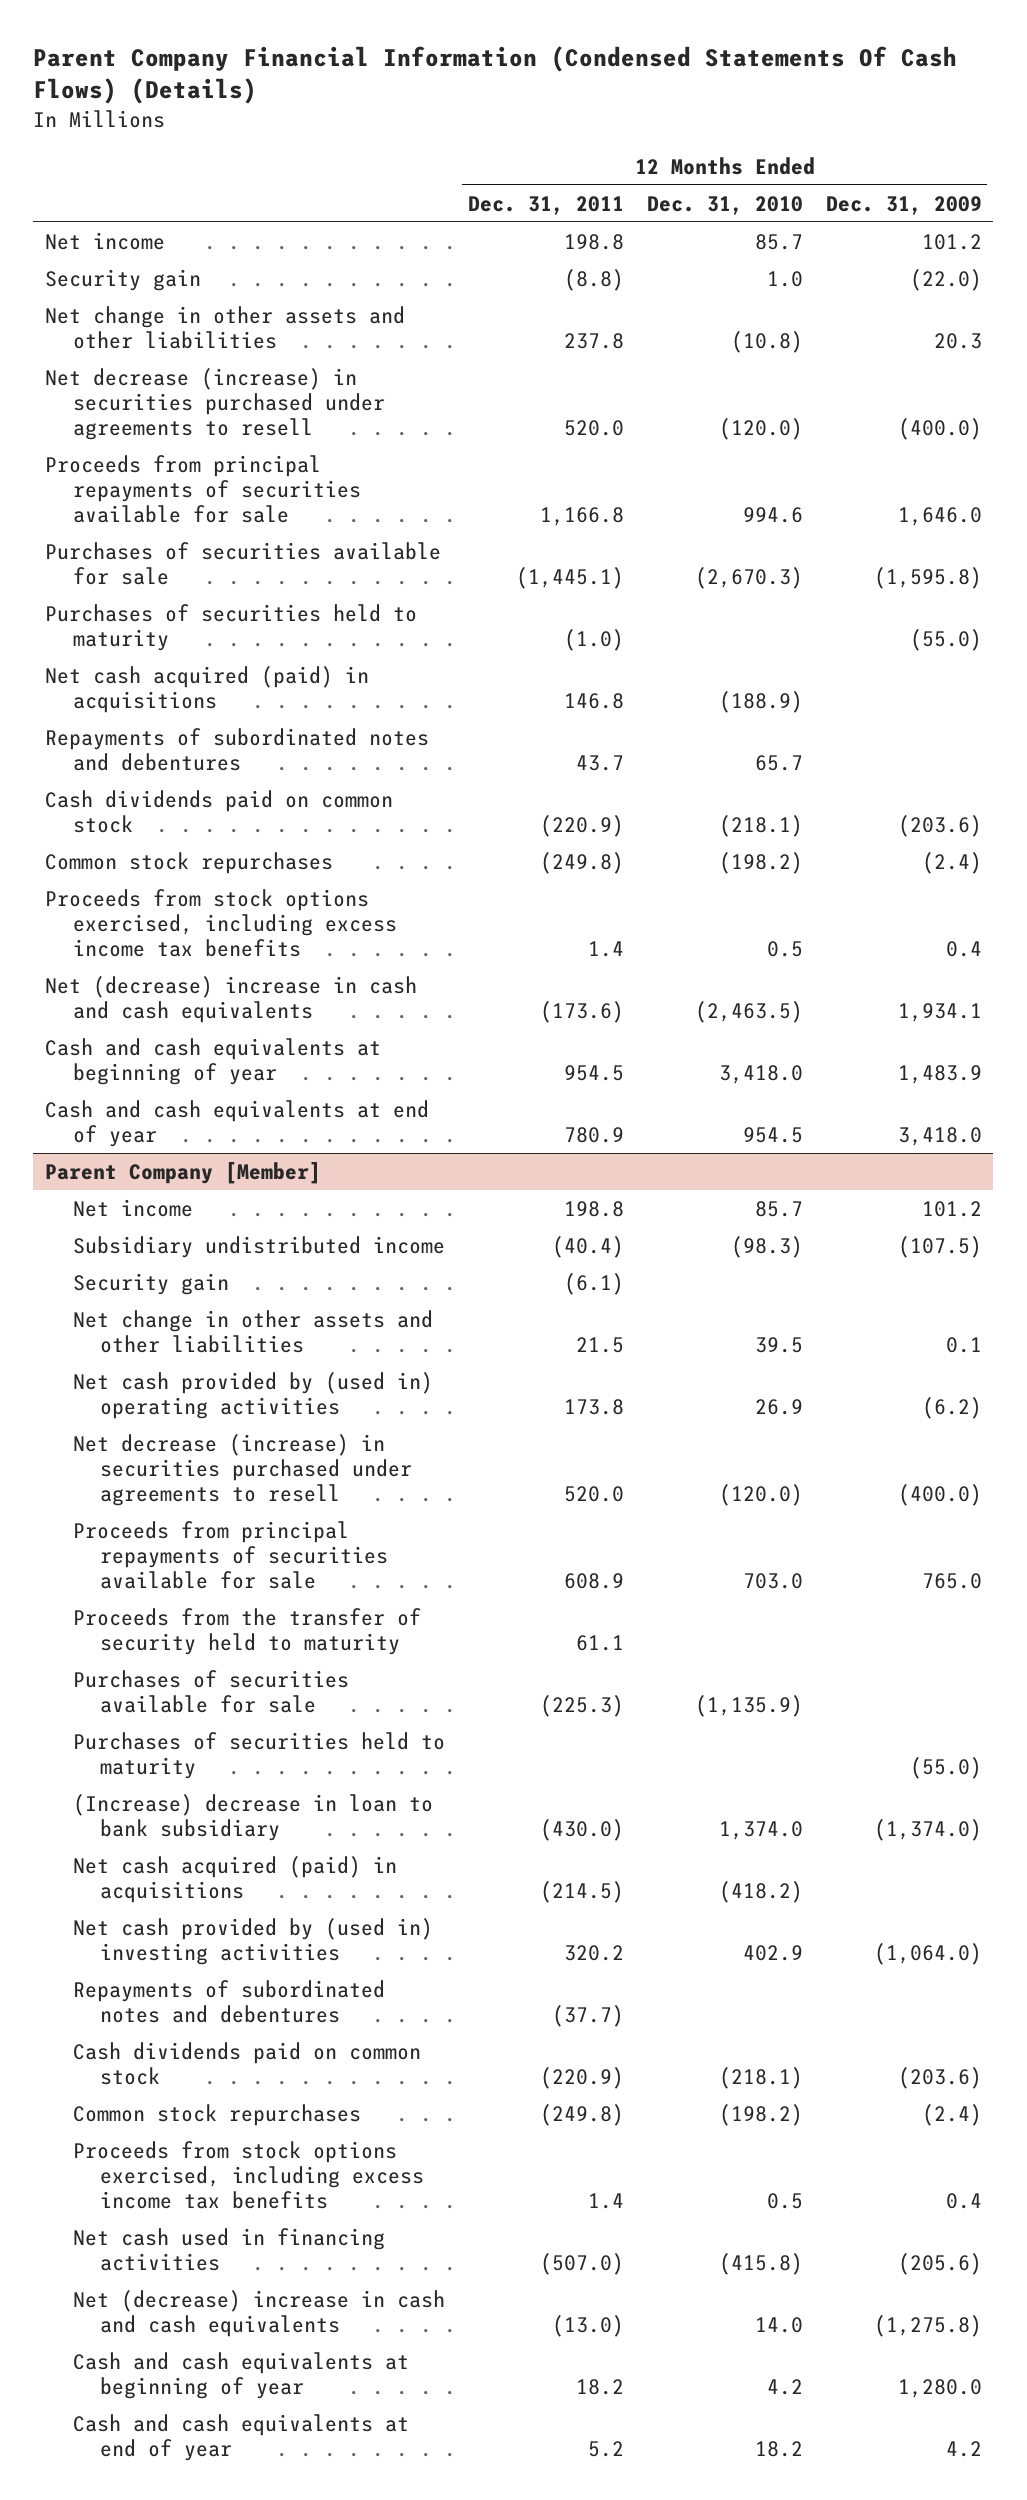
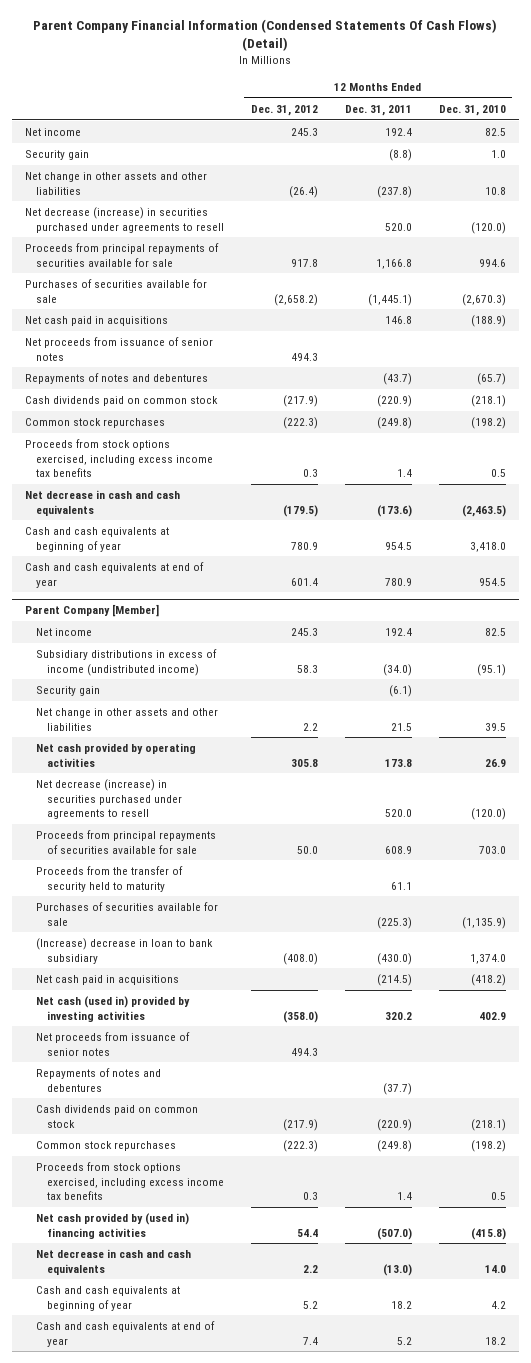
[33,45,958,105] Parent Company Financial Information (Condensed Statements Of Cash Flows) (Details) -> [33,18,498,51] Parent Company Financial Information (Condensed Statements Of Cash Flows) (Detail)
[825,195,982,215] Dec. 31, 2009 -> none
none -> [250,104,318,116] Dec. 31, 2012
[563,233,624,250] 198.8 -> [384,128,412,137] 192.4
[754,233,803,250] 85.7 -> [484,128,506,137] 82.5
[563,332,624,349] 237.8 -> [376,185,412,198] (237.8)
[730,330,803,353] (10.8) -> [484,186,506,195] 10.8
[44,603,417,651] Purchases of securities held to maturity -> none
[44,665,369,713] Net cash acquired (paid) in acquisitions -> [24,316,168,327] Net cash paid in acquisitions
none -> [24,337,213,361] Net proceeds from issuance of senior notes
[44,727,429,771] Repayments of subordinated notes and debentures -> [24,373,208,385] Repayments of notes and debentures
[575,754,624,771] 43.7 -> [382,373,412,386] (43.7)
[754,754,803,771] 65.7 -> [476,373,506,386] (65.7)
[44,975,417,1023] Net (decrease) increase in cash and cash equivalents -> [24,490,180,516] Net decrease in cash and cash equivalents
[563,1200,624,1217] 198.8 -> [384,628,412,637] 192.4
[754,1200,803,1217] 85.7 -> [484,628,506,637] 82.5
[72,1235,445,1258] Subsidiary undistributed income -> [35,649,217,676] Subsidiary distributions in excess of income (undistributed income)
[551,1235,624,1258] (40.4) -> [382,663,412,676] (34.0)
[730,1235,803,1258] (98.3) -> [476,663,506,676] (95.1)
[72,1371,433,1419] Net cash provided by (used in) operating activities -> [35,743,196,767] Net cash provided by operating activities
[72,1731,445,1779] Purchases of securities held to maturity -> none
[72,1855,397,1903] Net cash acquired (paid) in acquisitions -> [35,975,179,986] Net cash paid in acquisitions
[72,1917,433,1965] Net cash provided by (used in) investing activities -> [35,996,190,1022] Net cash (used in) provided by investing activities
none -> [35,1032,190,1056] Net proceeds from issuance of senior notes
[72,1979,385,2023] Repayments of subordinated notes and debentures -> [35,1068,161,1092] Repayments of notes and debentures
[72,2227,385,2271] Net cash used in financing activities -> [35,1213,189,1239] Net cash provided by (used in) financing activities
[72,2289,445,2337] Net (decrease) increase in cash and cash equivalents -> [35,1249,191,1275] Net decrease in cash and cash equivalents

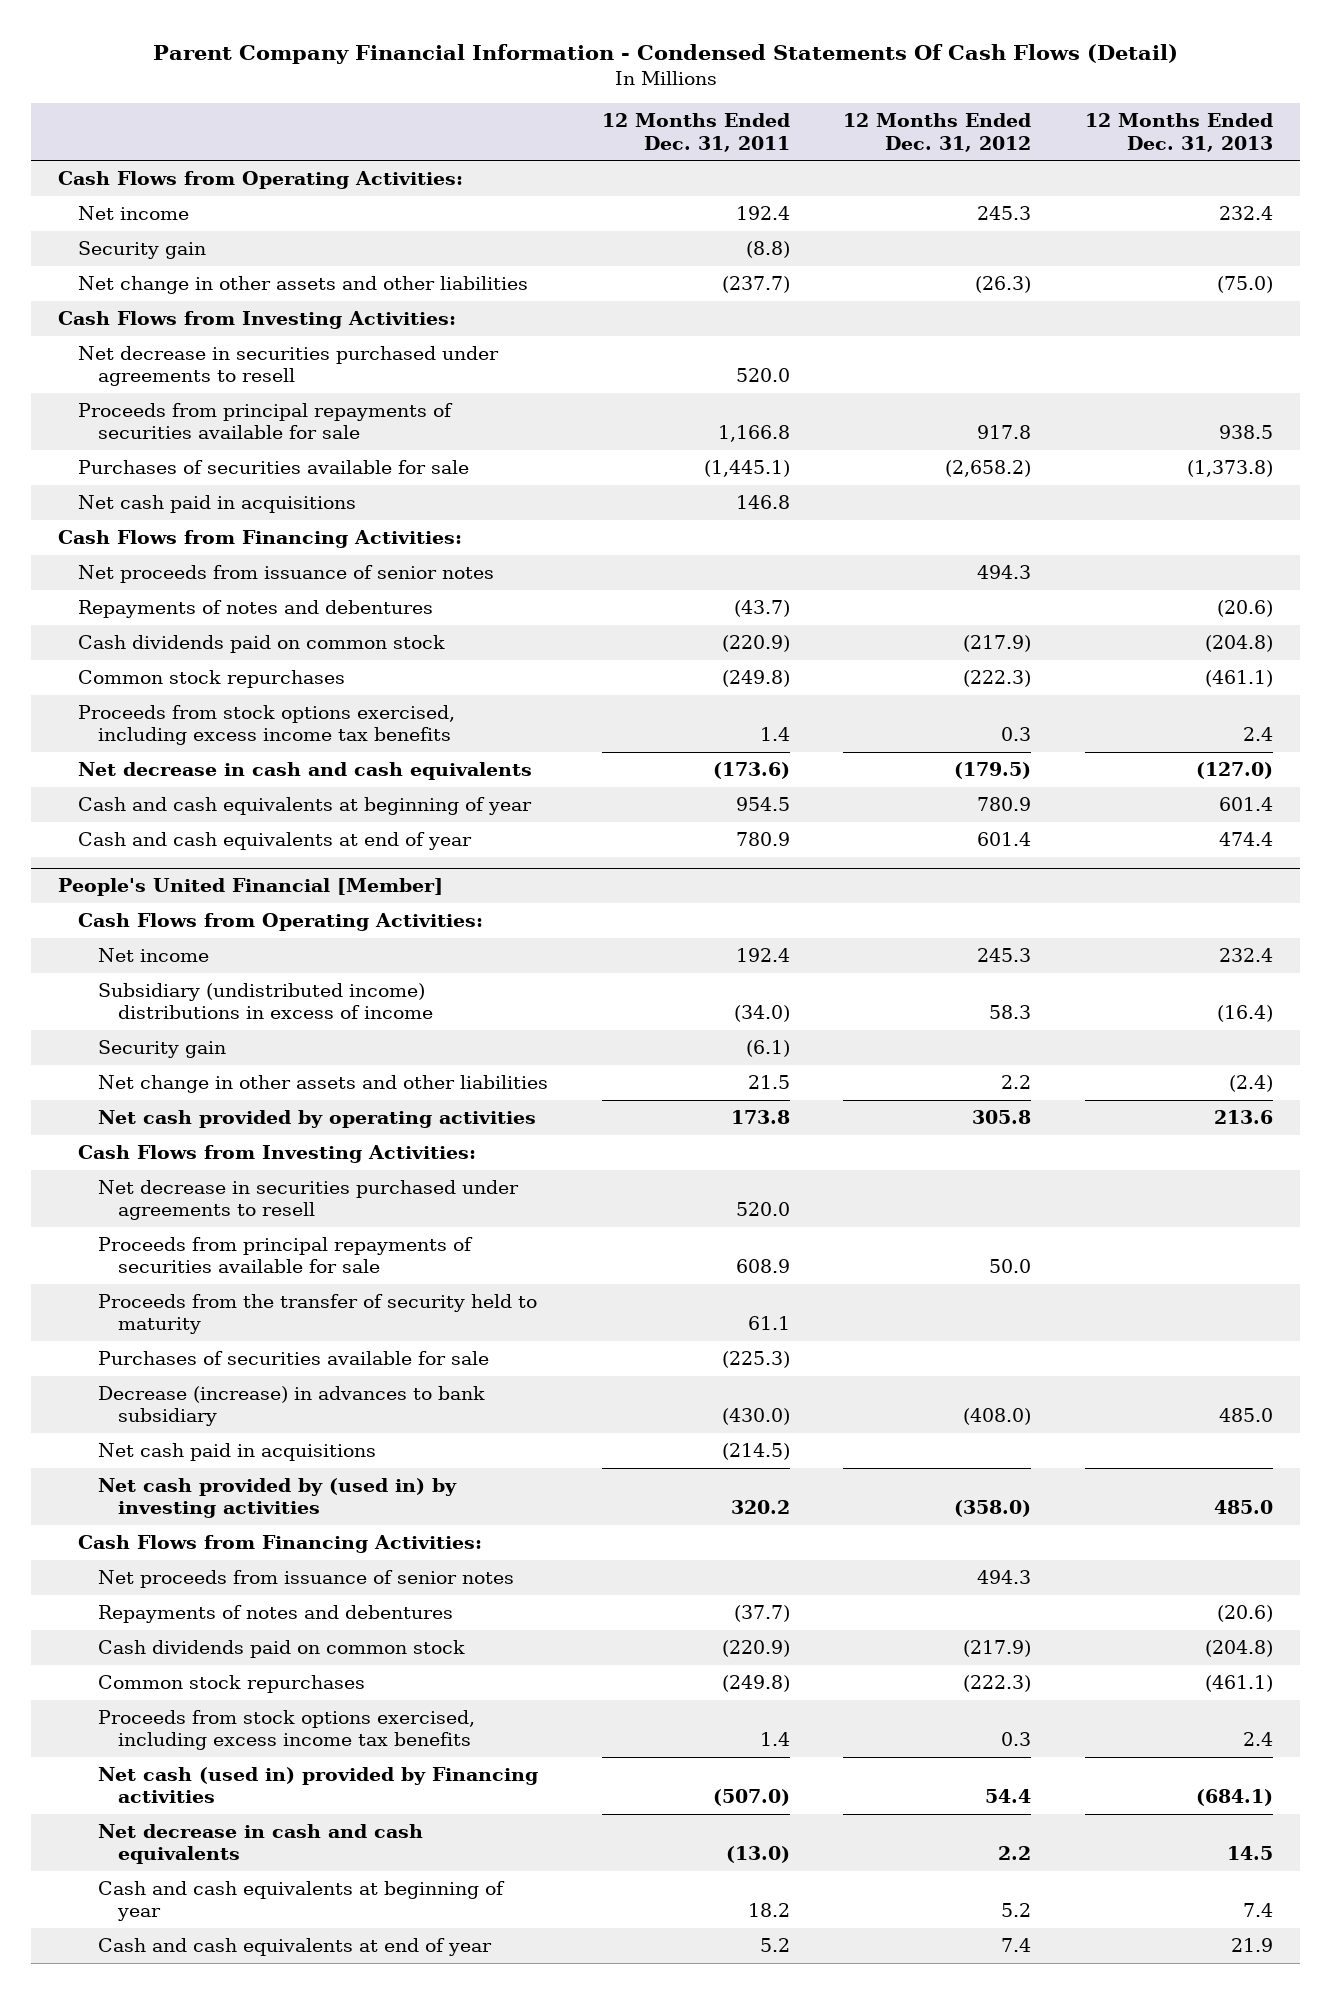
[33,18,498,51] Parent Company Financial Information (Condensed Statements Of Cash Flows) (Detail) -> [152,43,1178,64] Parent Company Financial Information - Condensed Statements Of Cash Flows (Detail)
[438,104,506,116] Dec. 31, 2010 -> none
none -> [1085,113,1274,152] 12 Months Ended Dec. 31, 2013
none -> [58,171,464,190] Cash Flows from Operating Activities:
[288,185,318,198] (26.4) -> [975,276,1032,294] (26.3)
[376,185,412,198] (237.8) -> [721,276,790,294] (237.7)
none -> [58,311,457,330] Cash Flows from Investing Activities:
[24,207,224,233] Net decrease (increase) in securities purchased under agreements to resell -> [78,346,500,387] Net decrease in securities purchased under agreements to resell
none -> [58,530,463,549] Cash Flows from Financing Activities:
[24,604,159,618] Parent Company [Member] -> none
none -> [58,878,444,897] People's United Financial [Member]
none -> [78,913,484,932] Cash Flows from Operating Activities:
[35,649,217,676] Subsidiary distributions in excess of income (undistributed income) -> [97,983,433,1020] Subsidiary (undistributed income) distributions in excess of income
none -> [78,1145,477,1164] Cash Flows from Investing Activities:
[35,779,182,819] Net decrease (increase) in securities purchased under agreements to resell -> [97,1180,519,1221] Net decrease in securities purchased under agreements to resell
[35,938,213,964] (Increase) decrease in loan to bank subsidiary -> [97,1386,485,1427] Decrease (increase) in advances to bank subsidiary
[35,996,190,1022] Net cash (used in) provided by investing activities -> [97,1478,457,1519] Net cash provided by (used in) by investing activities
none -> [78,1535,483,1554] Cash Flows from Financing Activities:
[35,1213,189,1239] Net cash provided by (used in) financing activities -> [97,1767,538,1804] Net cash (used in) provided by Financing activities

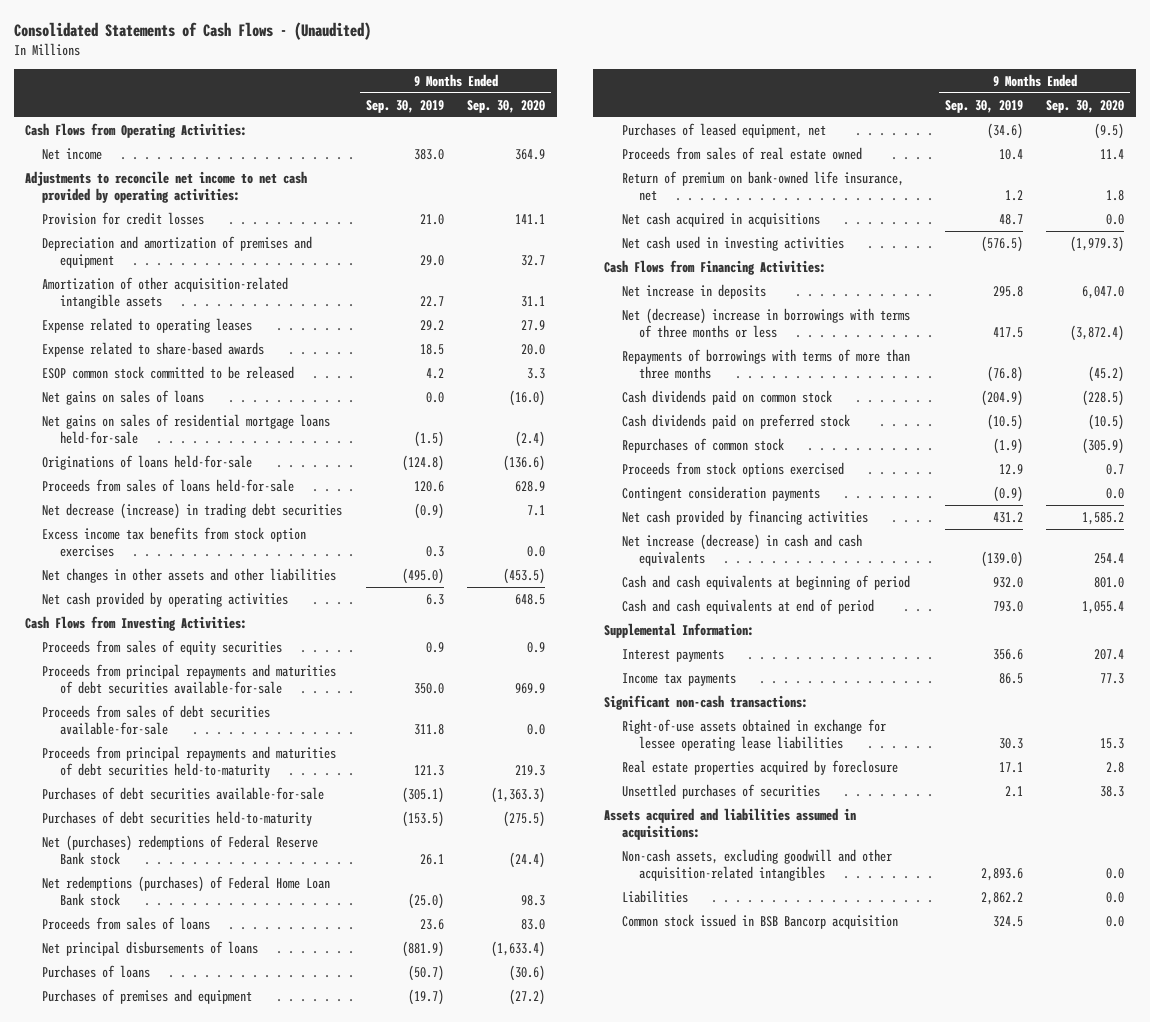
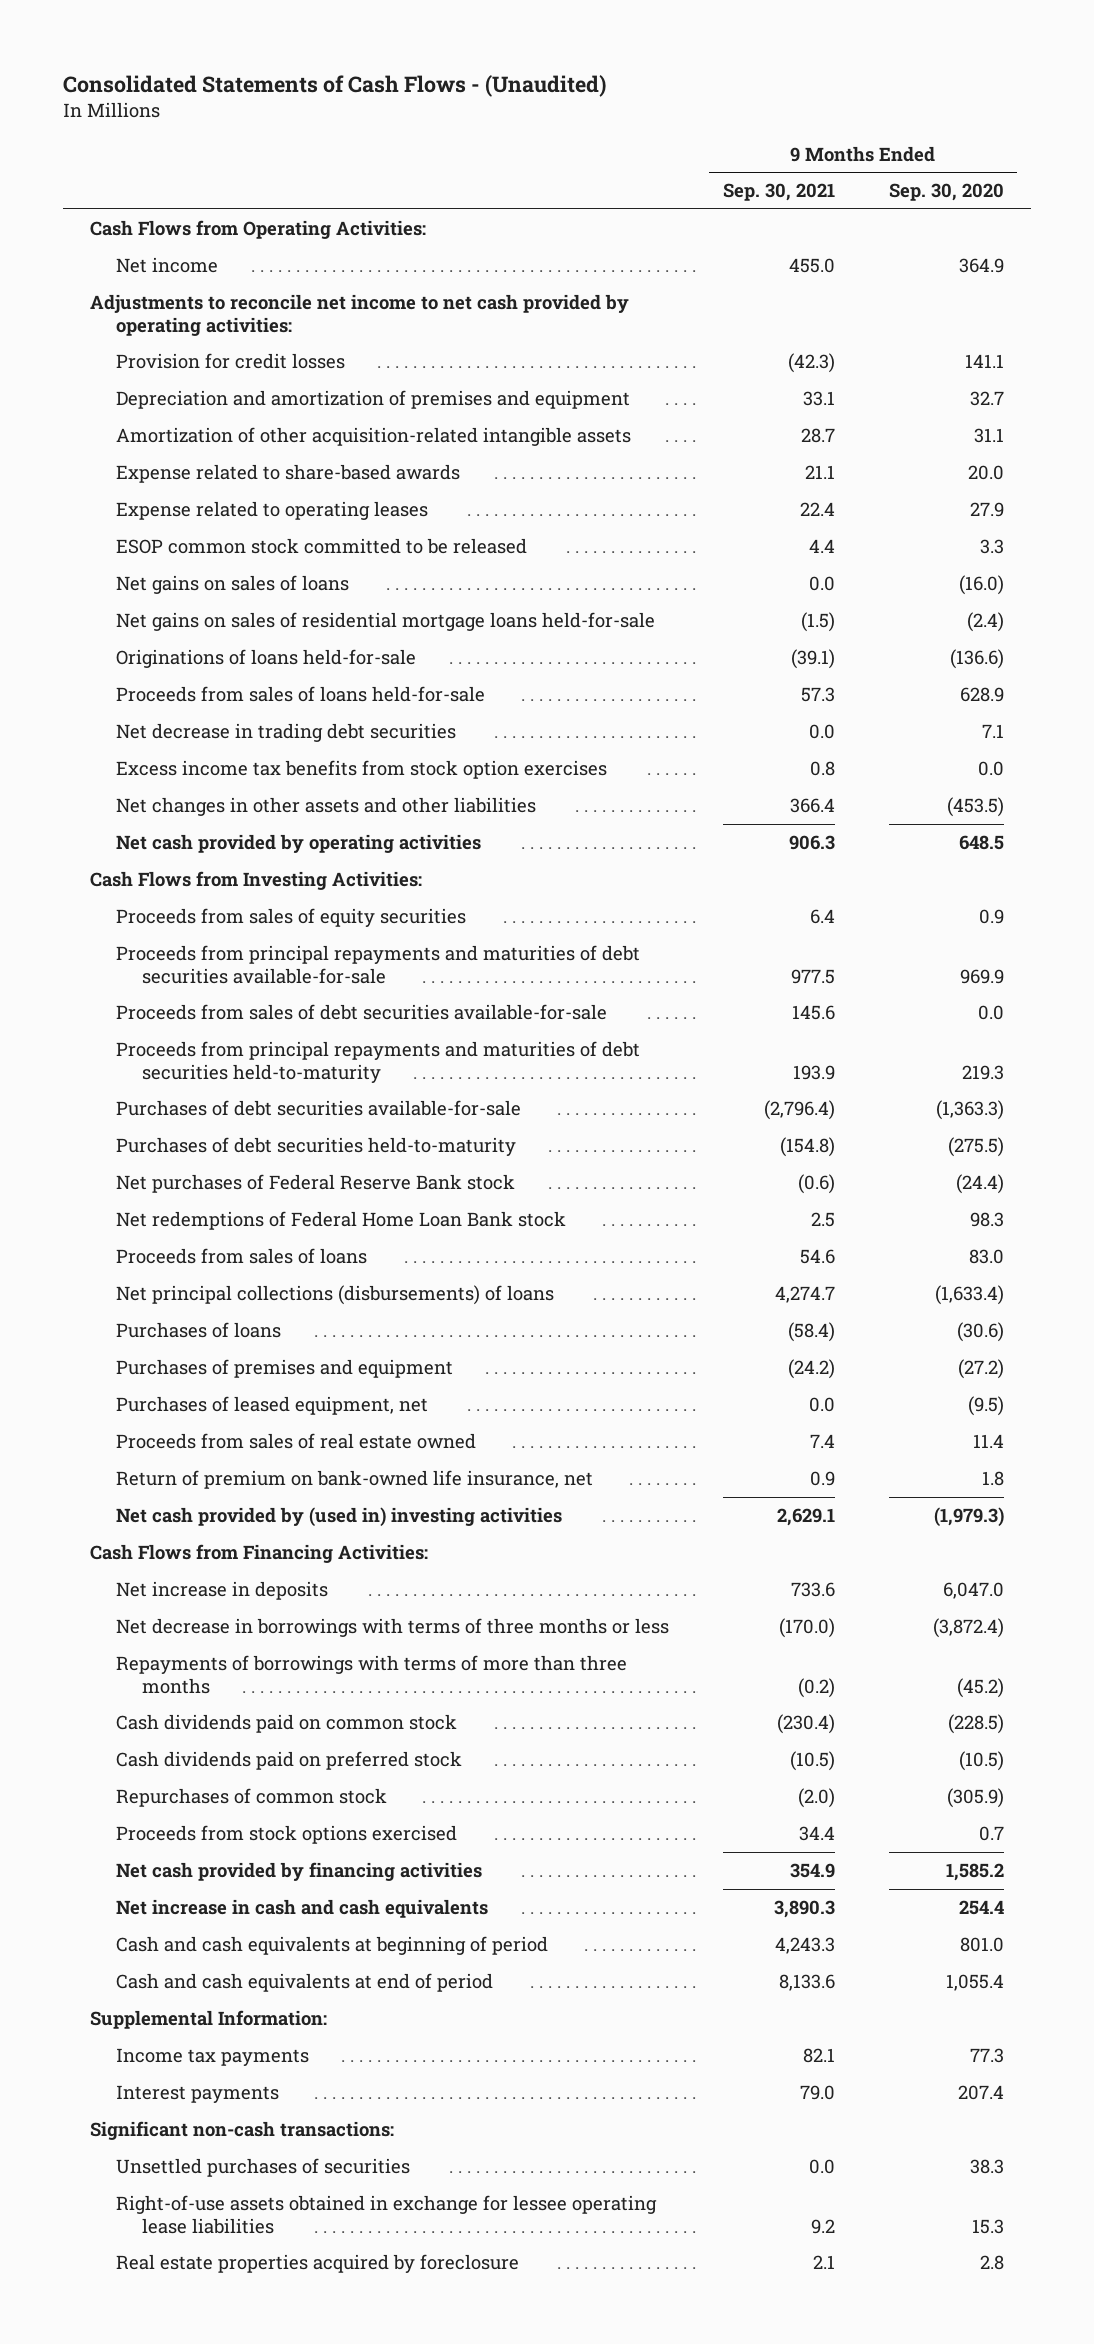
[365,99,444,113] Sep. 30, 2019 -> none
none -> [722,183,835,202] Sep. 30, 2021
[42,317,253,333] Expense related to operating leases -> [115,500,428,520] Expense related to operating leases
[42,502,343,519] Net decrease (increase) in trading debt securities -> [115,722,456,742] Net decrease in trading debt securities
[42,834,319,866] Net (purchases) redemptions of Federal Reserve Bank stock -> [115,1173,515,1193] Net purchases of Federal Reserve Bank stock
[42,875,331,907] Net redemptions (purchases) of Federal Home Loan Bank stock -> [115,1210,566,1230] Net redemptions of Federal Home Loan Bank stock
[42,940,259,956] Net principal disbursements of loans -> [115,1284,554,1305] Net principal collections (disbursements) of loans
[621,211,820,227] Net cash acquired in acquisitions -> none
[621,235,844,251] Net cash used in investing activities -> [115,1506,562,1527] Net cash provided by (used in) investing activities
[621,307,910,339] Net (decrease) increase in borrowings with terms of three months or less -> [115,1617,669,1637] Net decrease in borrowings with terms of three months or less
[621,485,820,501] Contingent consideration payments -> none
[621,533,862,567] Net increase (decrease) in cash and cash equivalents -> [115,1898,488,1918] Net increase in cash and cash equivalents
[621,648,724,662] Interest payments -> [115,2084,279,2103] Interest payments
[621,783,820,799] Unsettled purchases of securities -> [115,2157,410,2177] Unsettled purchases of securities
[604,807,857,841] Assets acquired and liabilities assumed in acquisitions: -> none
[621,848,892,882] Non-cash assets, excluding goodwill and other acquisition-related intangibles -> none
[621,889,688,903] Liabilities -> none
[621,913,898,929] Common stock issued in BSB Bancorp acquisition -> none

